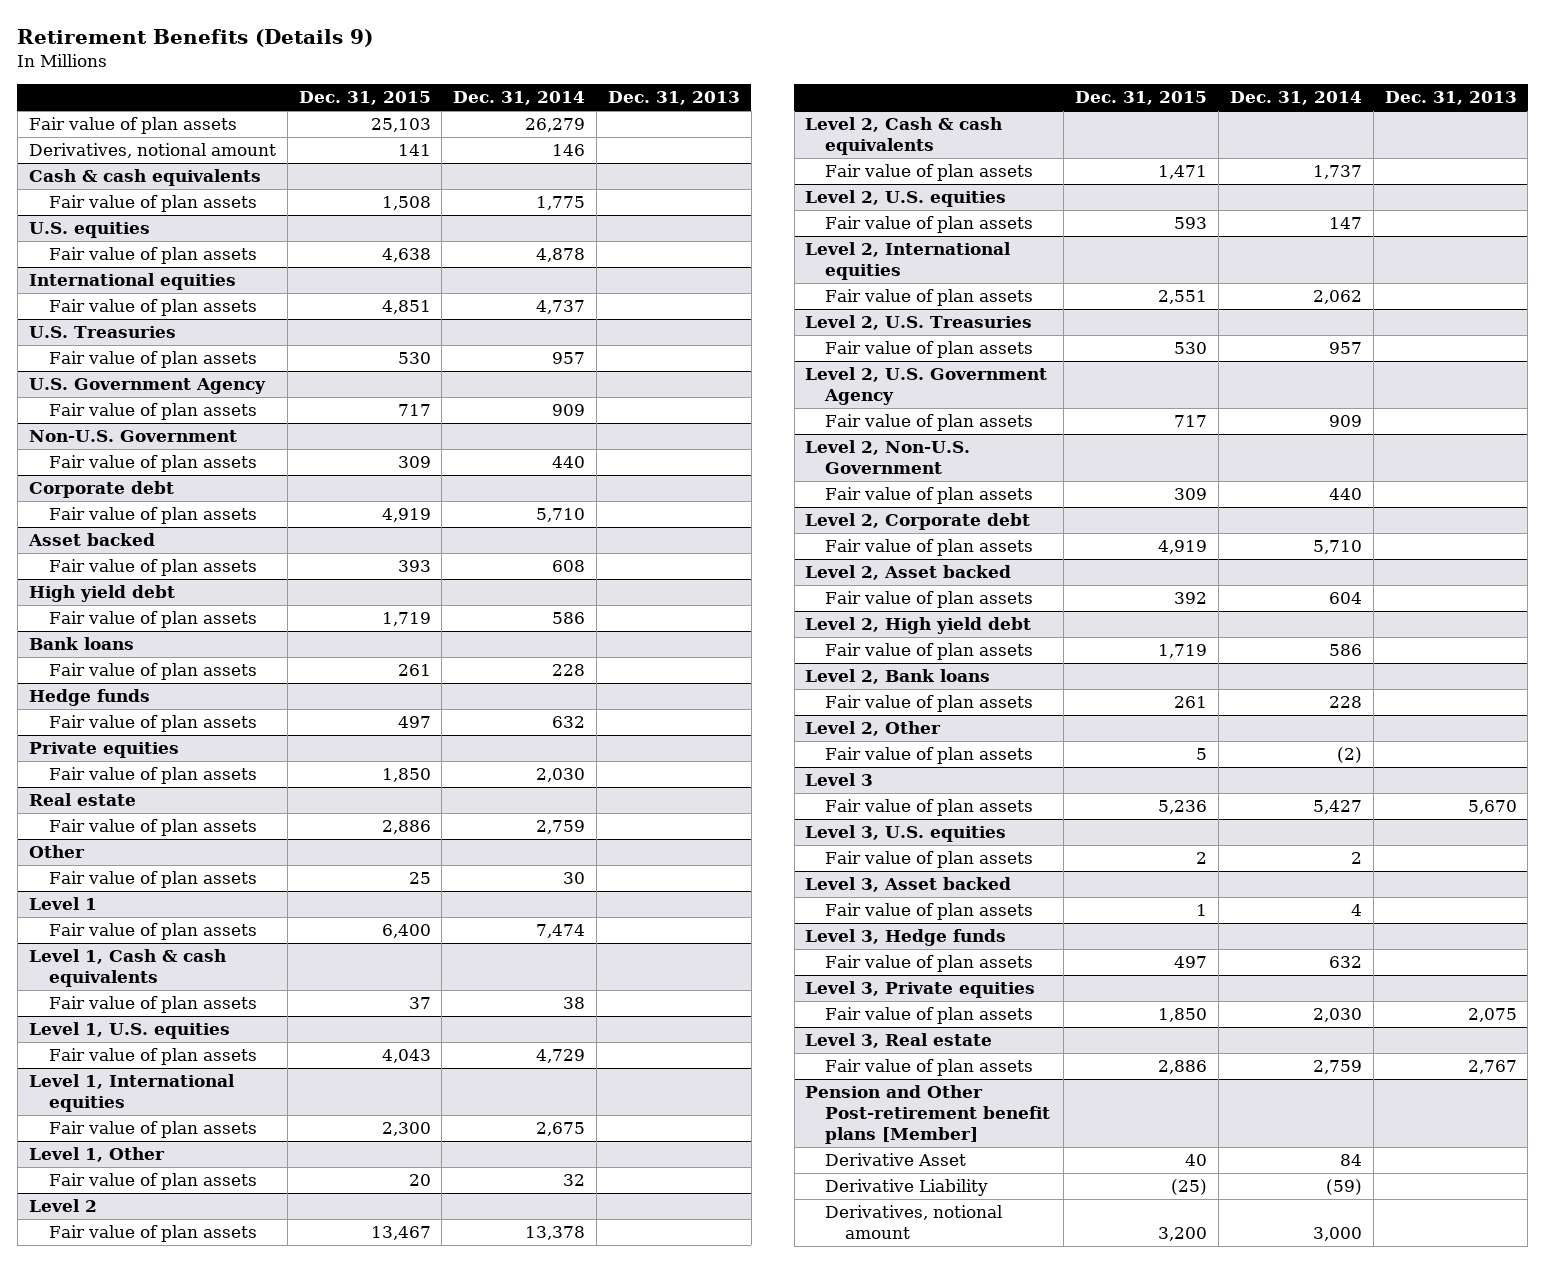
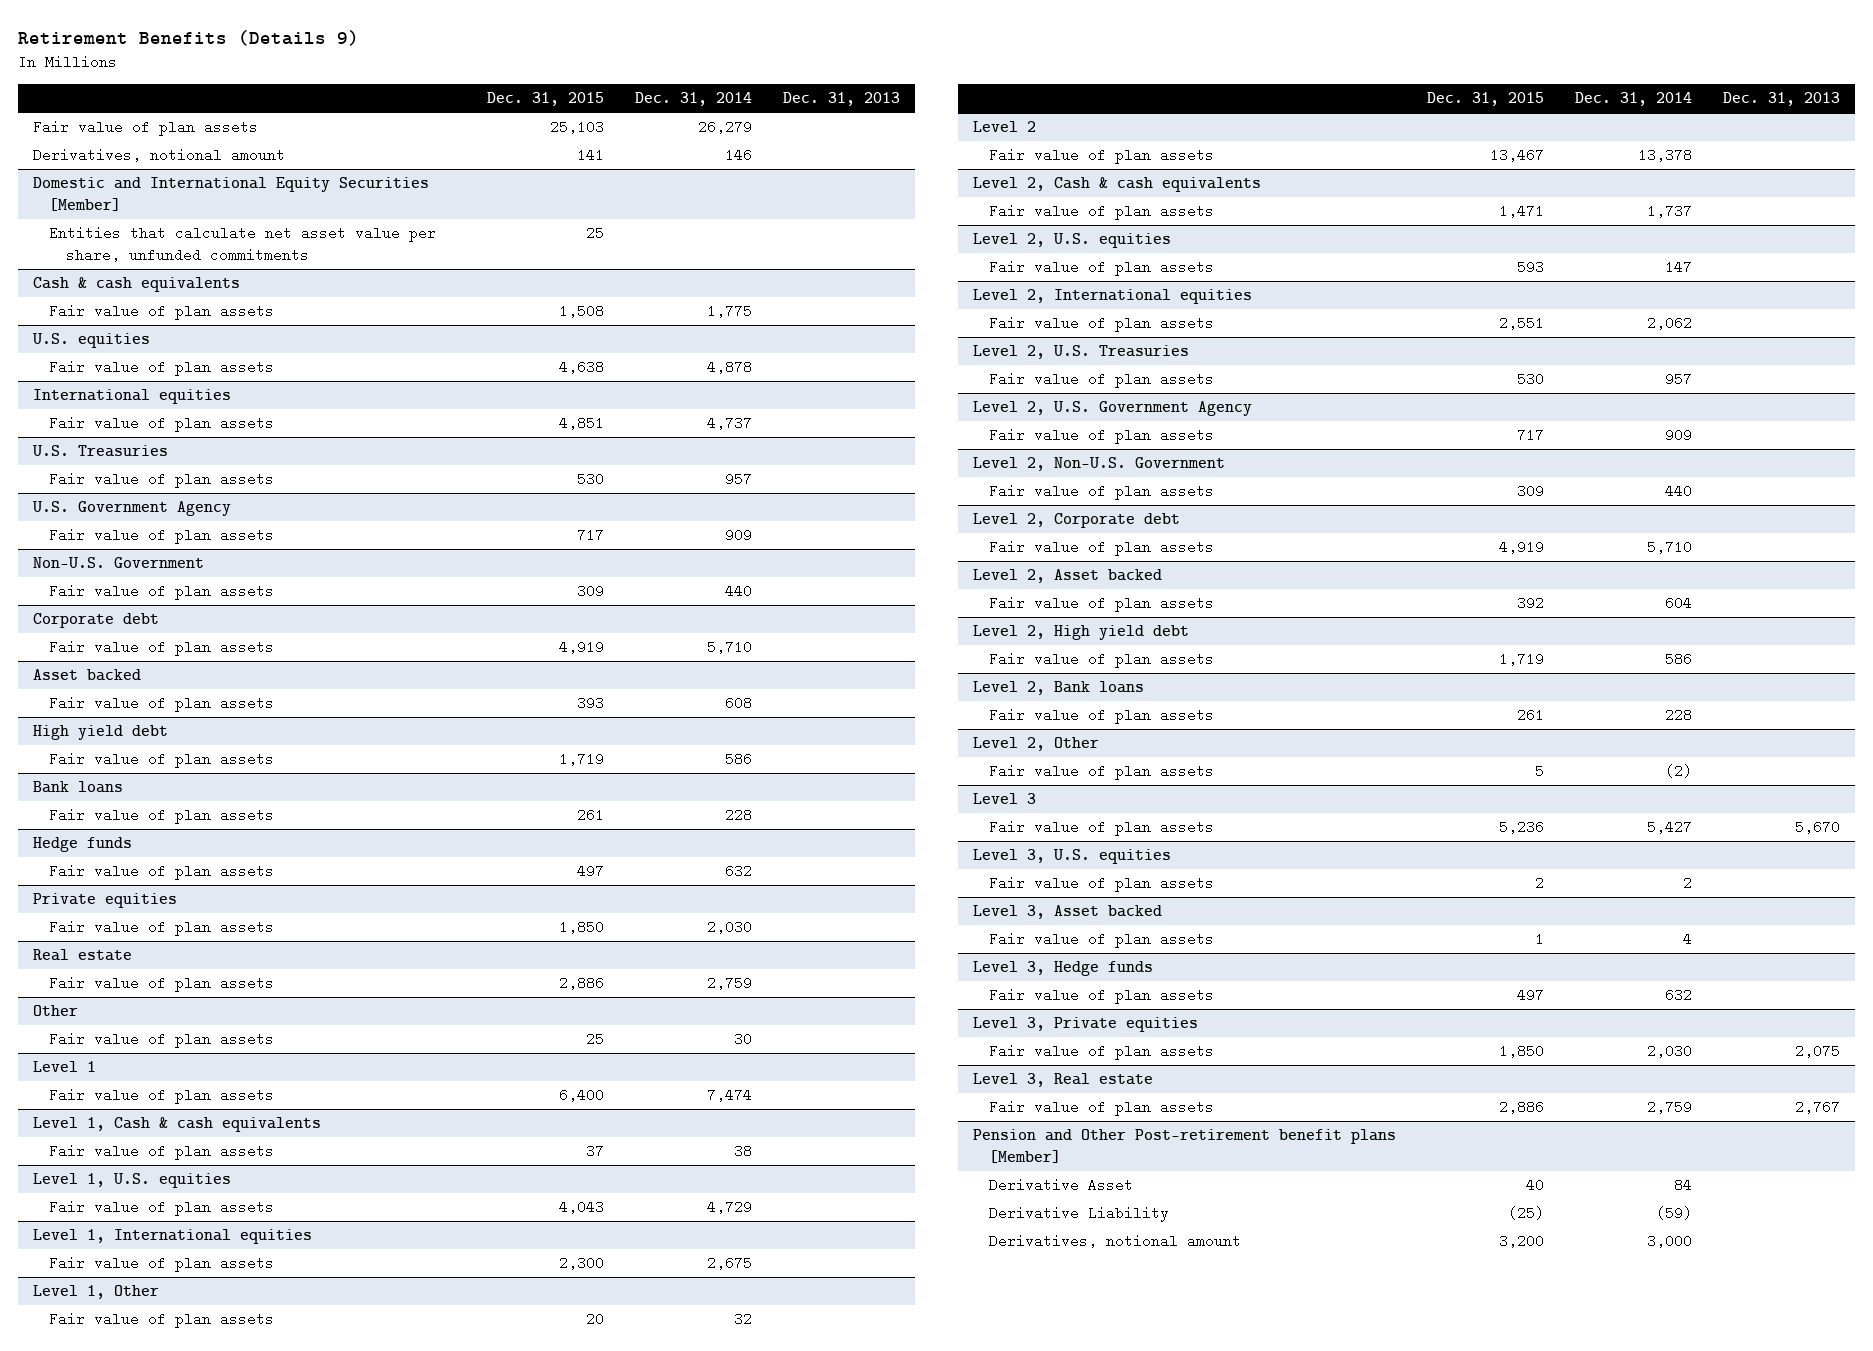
none -> [33,177,430,212] Domestic and International Equity Securities [Member]
none -> [49,226,437,263] Entities that calculate net asset value per share, unfunded commitments

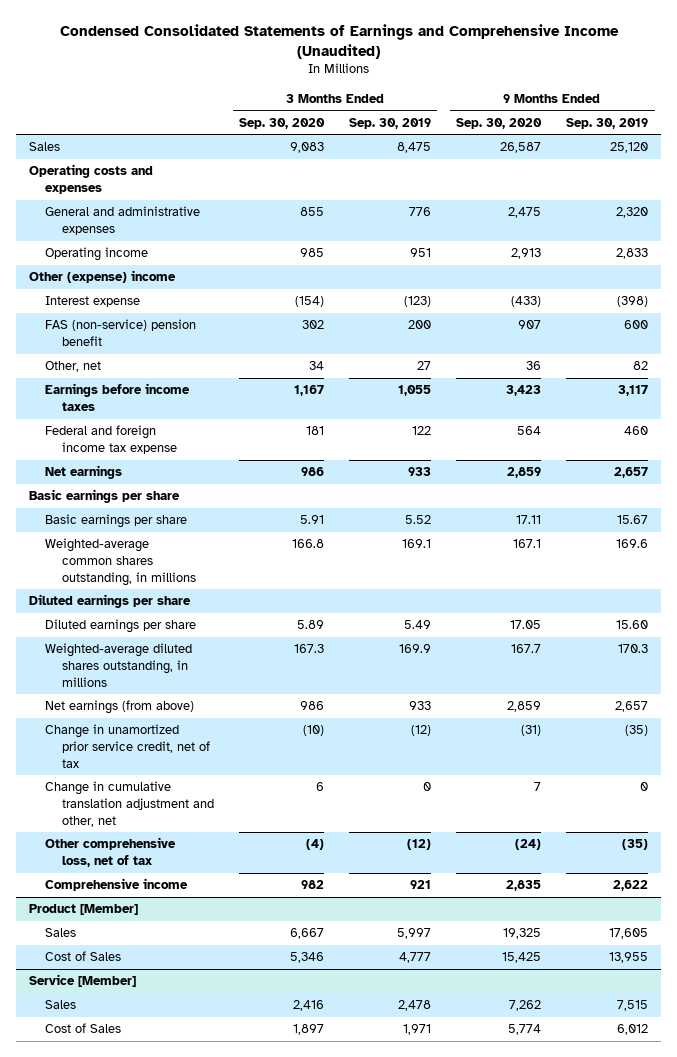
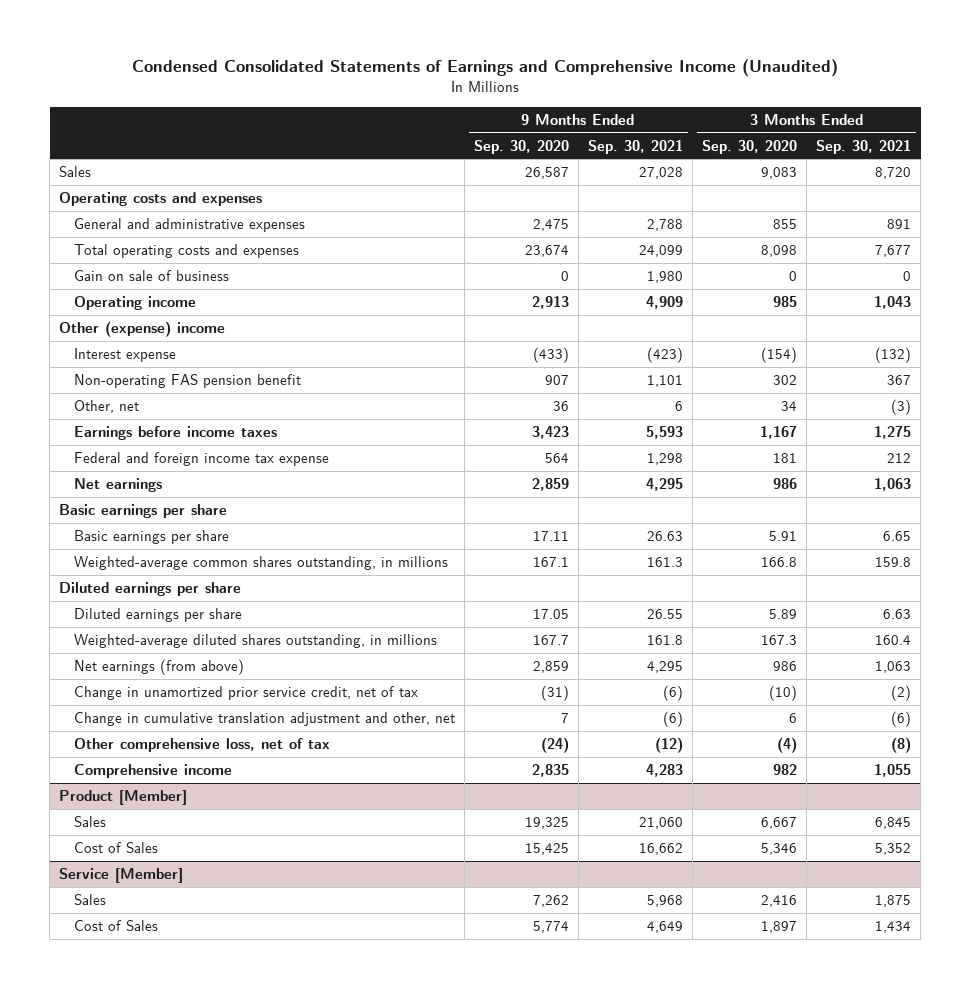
[349,117,432,129] Sep. 30, 2019 -> none
[566,117,649,129] Sep. 30, 2019 -> none
none -> [587,139,683,154] Sep. 30, 2021
none -> [816,139,912,154] Sep. 30, 2021
none -> [73,244,299,259] Total operating costs and expenses
none -> [73,270,229,282] Gain on sale of business
[45,319,197,347] FAS (non-service) pension benefit -> [73,374,301,389] Non-operating FAS pension benefit

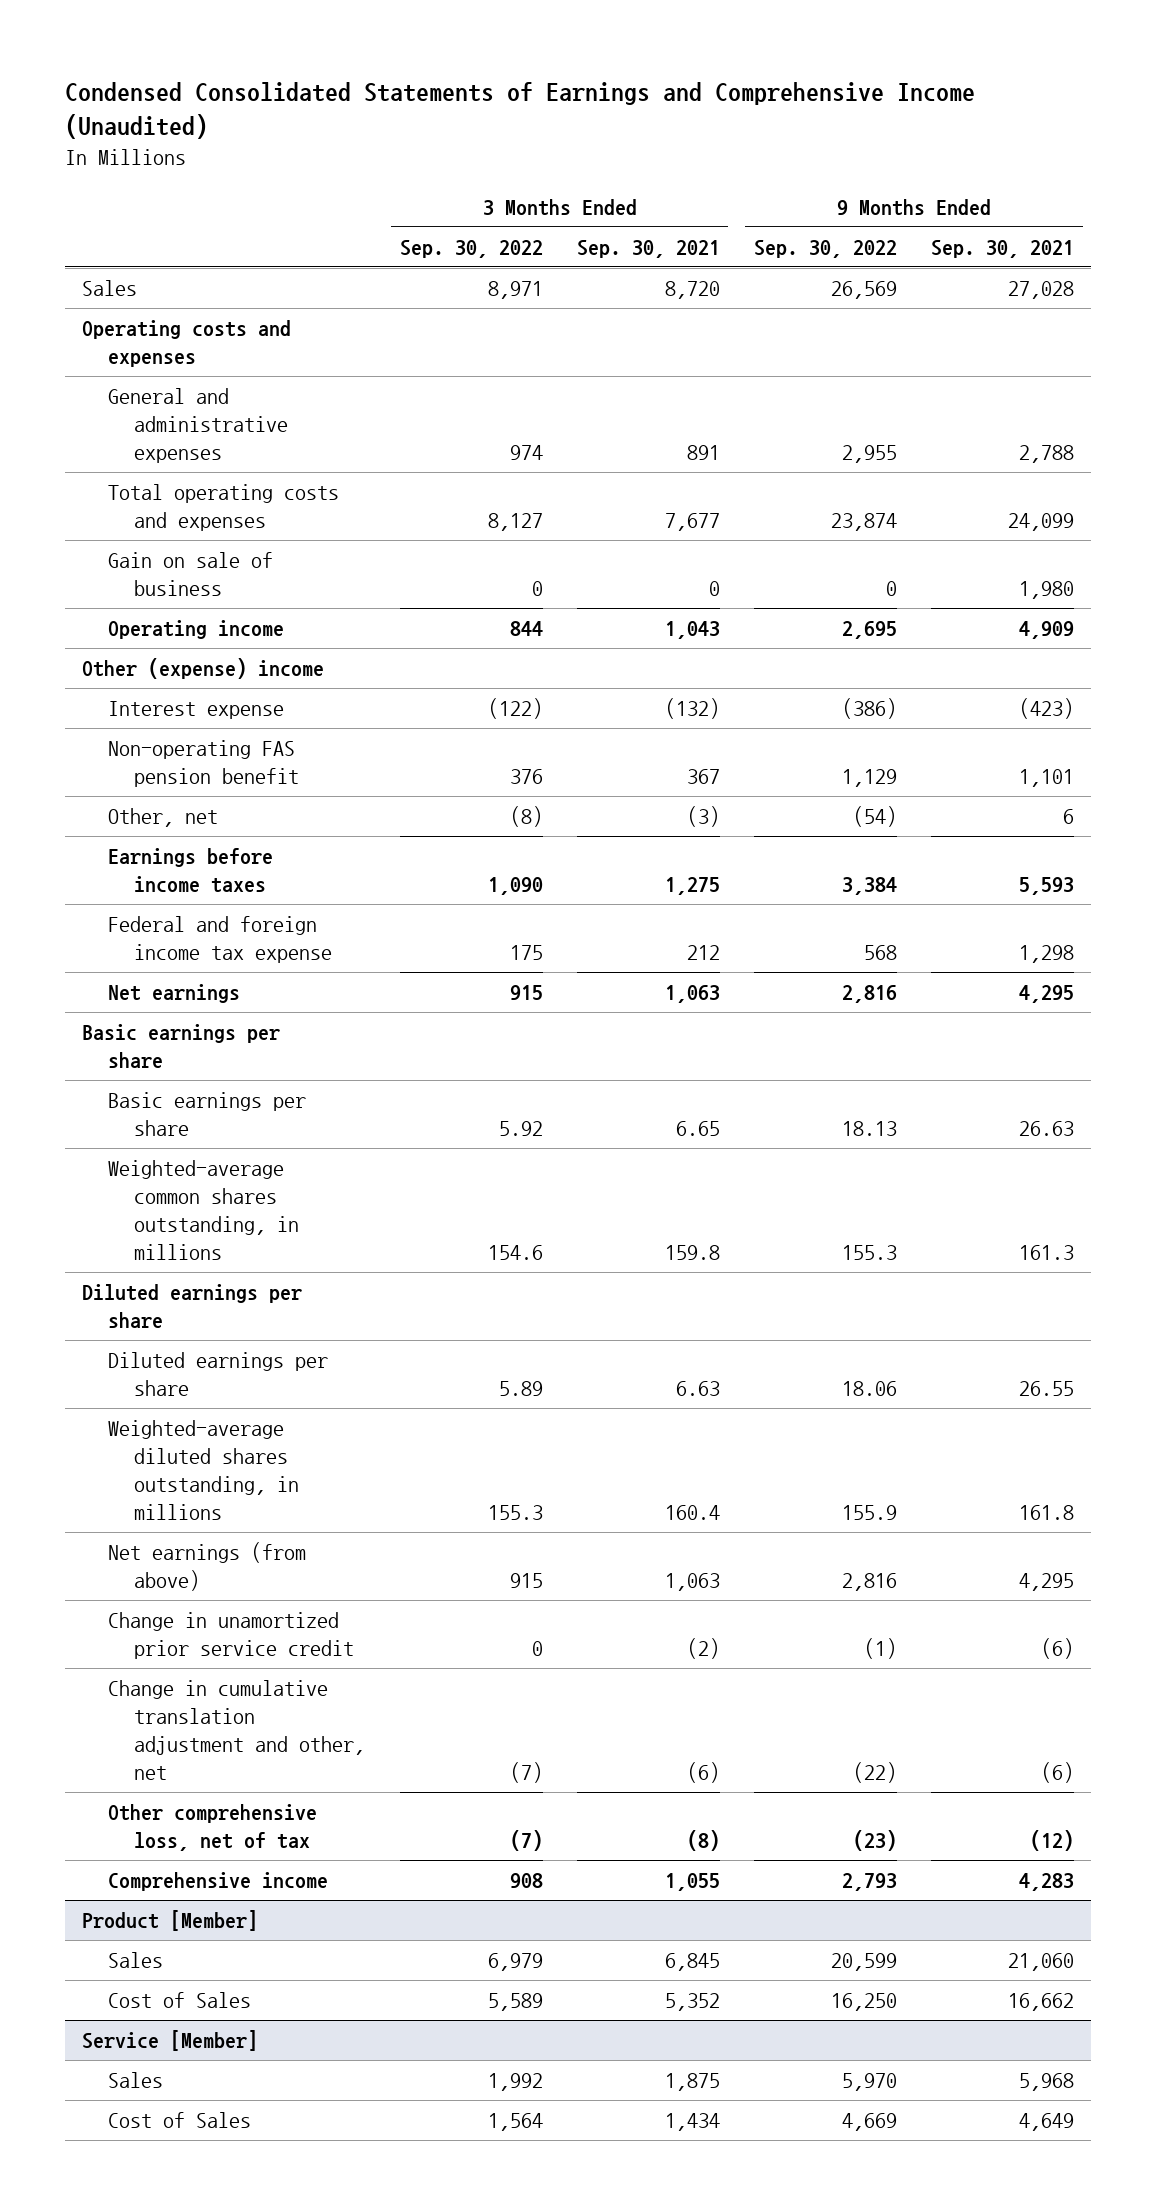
[473,139,569,154] Sep. 30, 2020 -> none
[702,139,798,154] Sep. 30, 2020 -> none
none -> [399,239,543,258] Sep. 30, 2022
none -> [754,239,898,258] Sep. 30, 2022
[73,686,418,701] Change in unamortized prior service credit, net of tax -> [108,1612,355,1660] Change in unamortized prior service credit

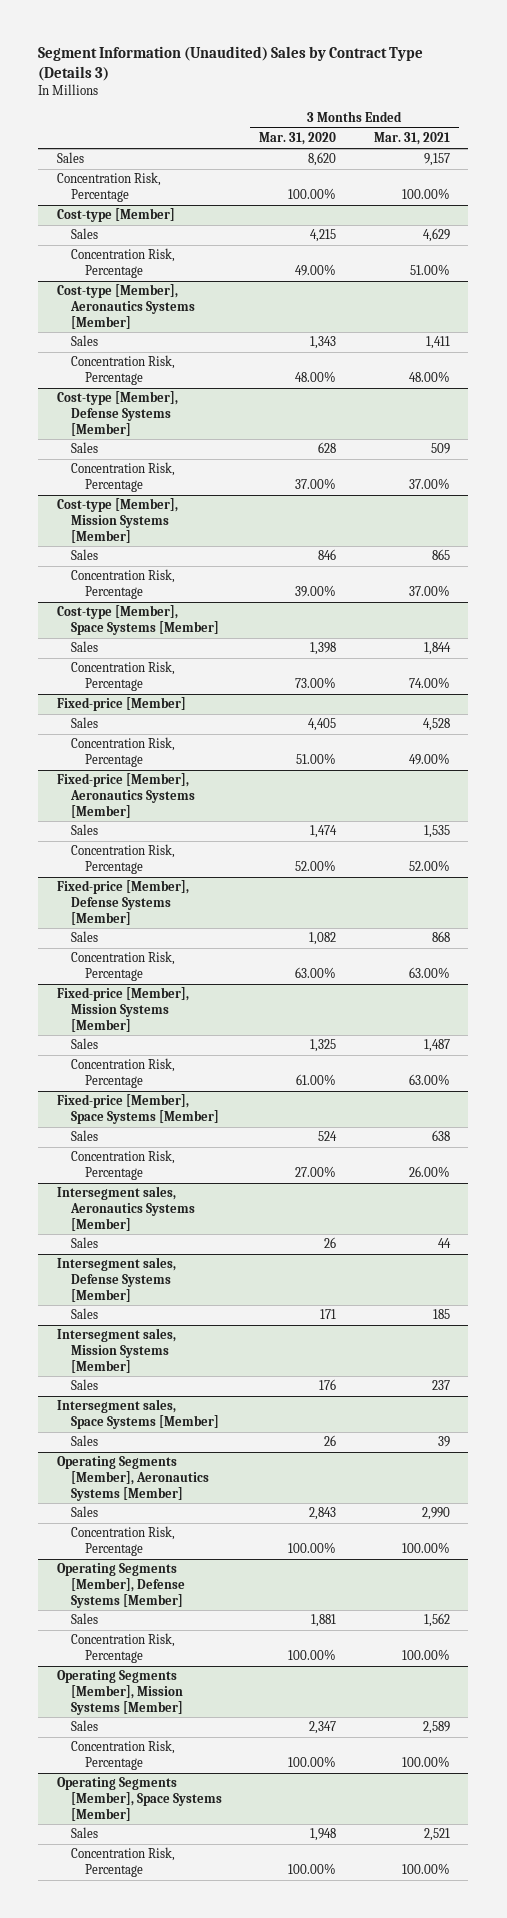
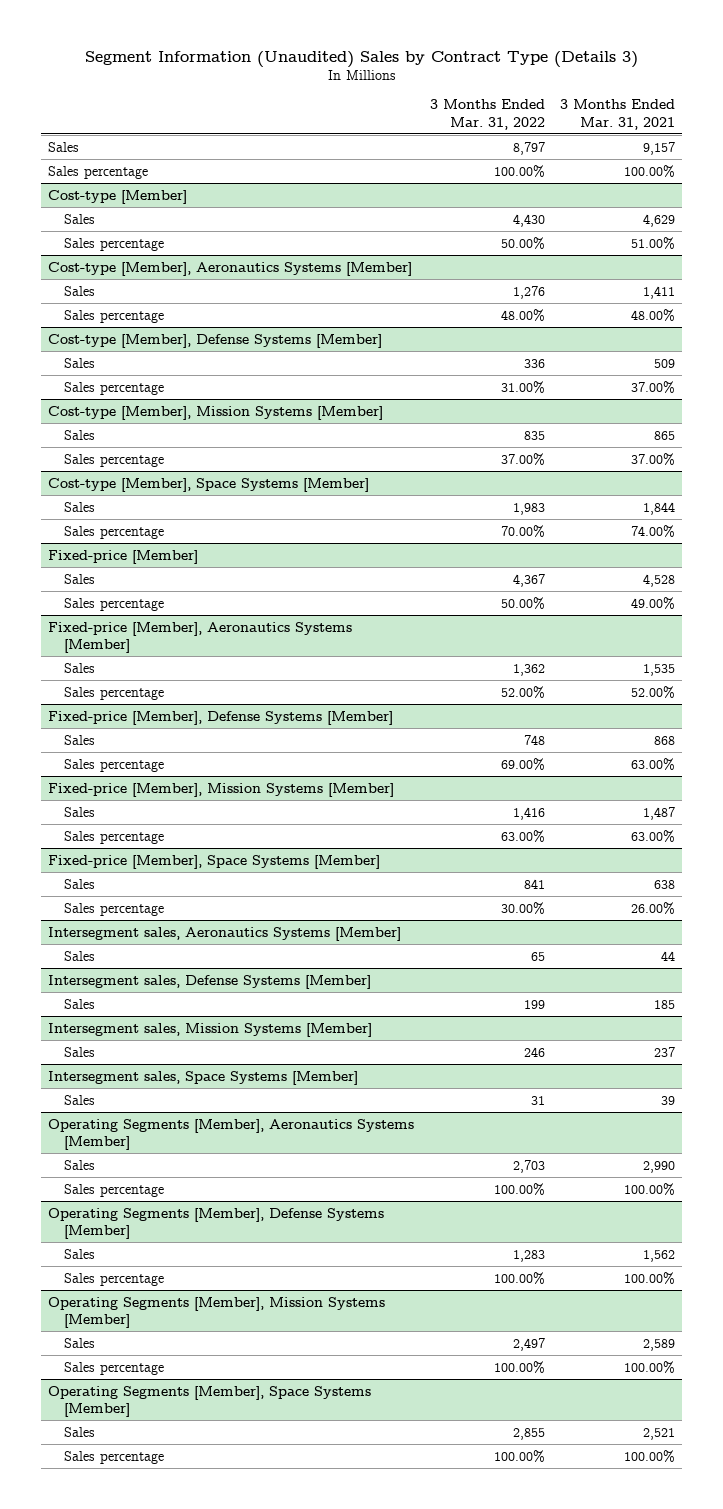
[259,132,337,146] Mar. 31, 2020 -> none
none -> [429,99,545,130] 3 Months Ended Mar. 31, 2022
[57,172,162,203] Concentration Risk, Percentage -> none
none -> [48,165,149,179] Sales percentage
[71,248,176,279] Concentration Risk, Percentage -> none
none -> [64,237,165,251] Sales percentage
[71,355,176,386] Concentration Risk, Percentage -> none
none -> [64,309,165,323] Sales percentage
[71,462,176,493] Concentration Risk, Percentage -> none
none -> [64,381,165,395] Sales percentage
[71,569,176,600] Concentration Risk, Percentage -> none
none -> [64,453,165,467] Sales percentage
[71,661,176,692] Concentration Risk, Percentage -> none
none -> [64,525,165,539] Sales percentage
[71,737,176,768] Concentration Risk, Percentage -> none
none -> [64,597,165,611] Sales percentage
[71,844,176,875] Concentration Risk, Percentage -> none
none -> [64,686,165,700] Sales percentage
[71,951,176,982] Concentration Risk, Percentage -> none
none -> [64,758,165,772] Sales percentage
[71,1058,176,1089] Concentration Risk, Percentage -> none
none -> [64,830,165,844] Sales percentage
[71,1150,176,1181] Concentration Risk, Percentage -> none
none -> [64,902,165,916] Sales percentage
[71,1526,176,1557] Concentration Risk, Percentage -> none
none -> [64,1183,165,1197] Sales percentage
[71,1633,176,1664] Concentration Risk, Percentage -> none
none -> [64,1272,165,1286] Sales percentage
[71,1740,176,1771] Concentration Risk, Percentage -> none
none -> [64,1361,165,1375] Sales percentage
[71,1847,176,1878] Concentration Risk, Percentage -> none
none -> [64,1450,165,1464] Sales percentage

